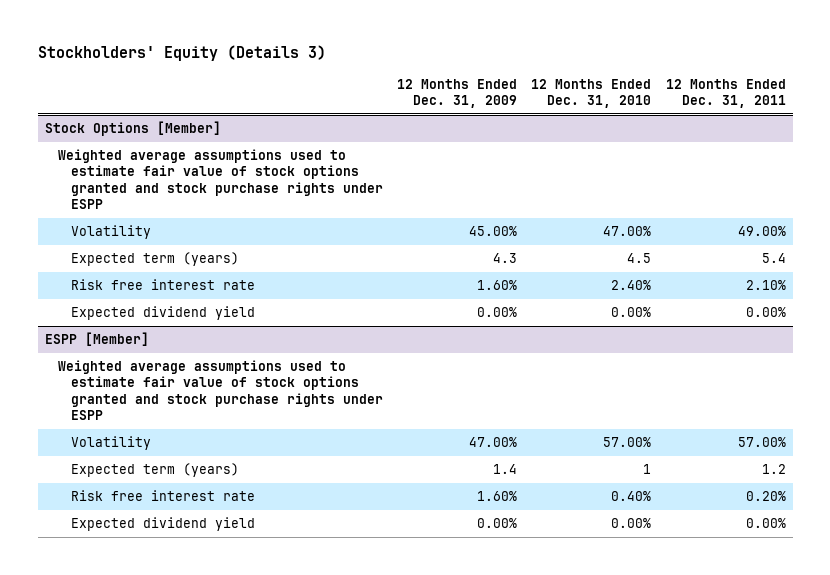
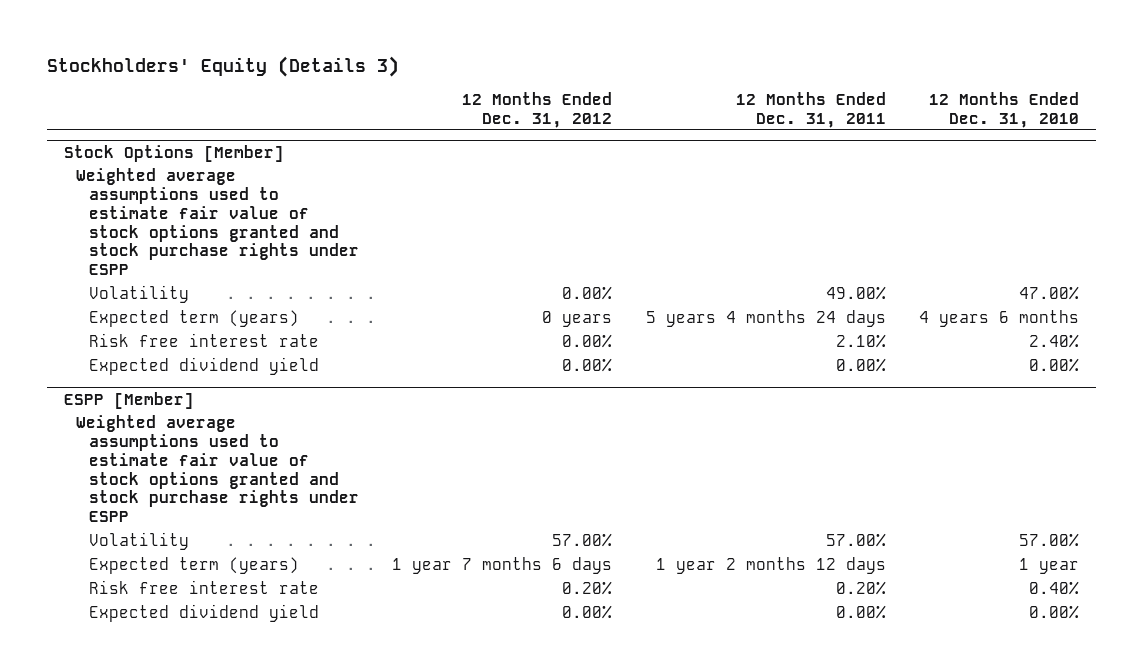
[396,78,517,108] 12 Months Ended Dec. 31, 2009 -> none
none -> [462,91,613,128] 12 Months Ended Dec. 31, 2012
[627,253,652,264] 4.5 -> [919,310,1080,328] 4 years 6 months
[761,253,786,264] 5.4 -> [645,310,886,328] 5 years 4 months 24 days
[643,464,652,475] 1 -> [1019,558,1080,575] 1 year
[761,464,786,475] 1.2 -> [655,557,886,575] 1 year 2 months 12 days

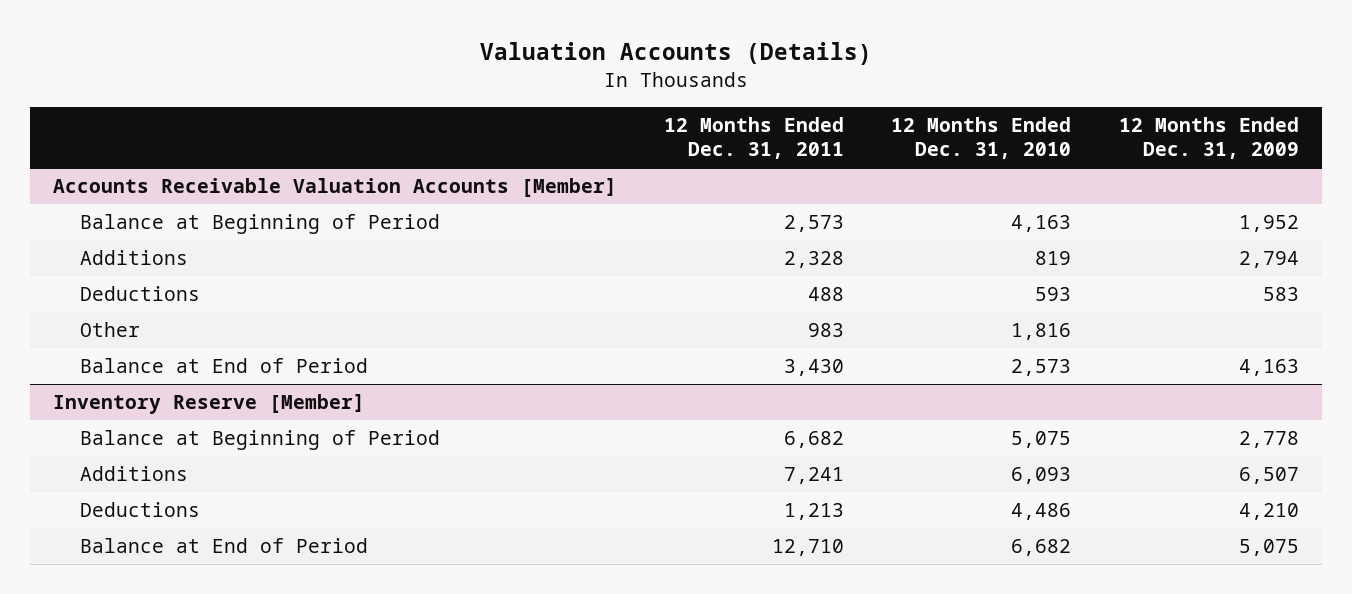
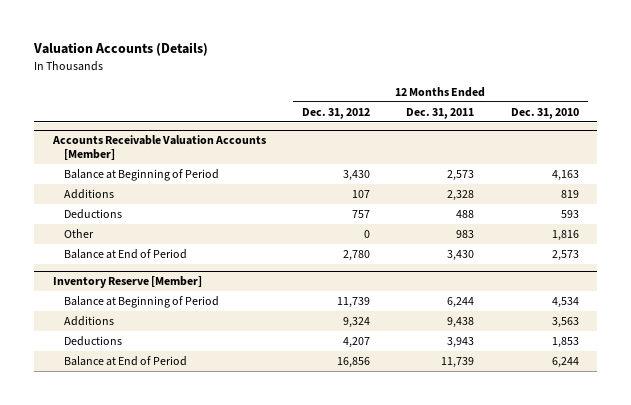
[1118,116,1299,160] 12 Months Ended Dec. 31, 2009 -> none
none -> [301,107,370,119] Dec. 31, 2012
[784,431,845,449] 6,682 -> [447,297,475,309] 6,244
[1011,431,1072,449] 5,075 -> [551,297,579,309] 4,534
[784,467,845,485] 7,241 -> [447,317,475,329] 9,438
[1011,467,1072,485] 6,093 -> [551,317,579,329] 3,563
[784,503,845,521] 1,213 -> [447,337,475,349] 3,943
[1011,503,1072,521] 4,486 -> [551,337,579,349] 1,853
[772,539,845,557] 12,710 -> [441,357,475,369] 11,739
[1011,539,1072,557] 6,682 -> [551,357,579,369] 6,244

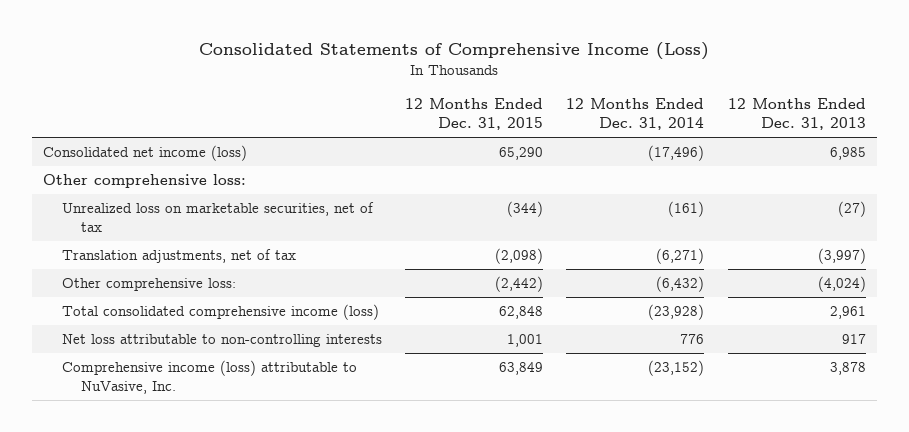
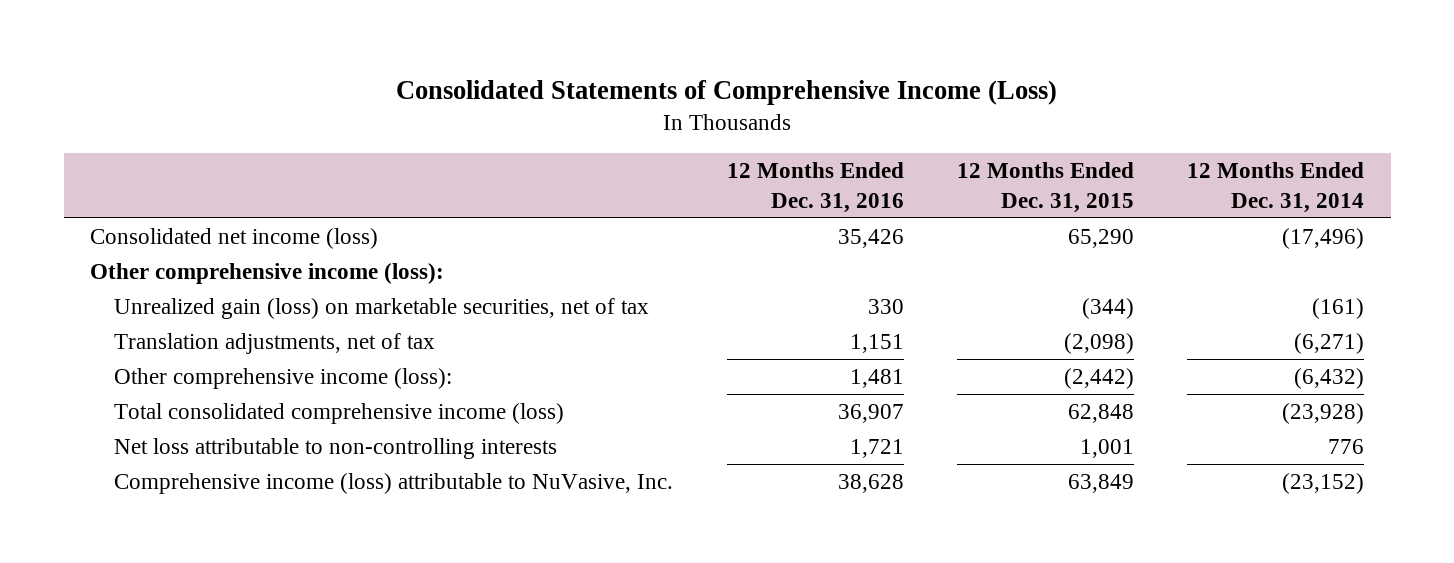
[727,98,866,131] 12 Months Ended Dec. 31, 2013 -> none
none -> [726,162,904,213] 12 Months Ended Dec. 31, 2016
[43,174,247,189] Other comprehensive loss: -> [90,263,445,285] Other comprehensive income (loss):
[62,202,375,233] Unrealized loss on marketable securities, net of tax -> [114,298,650,320] Unrealized gain (loss) on marketable securities, net of tax
[62,278,237,292] Other comprehensive loss: -> [114,368,453,390] Other comprehensive income (loss):

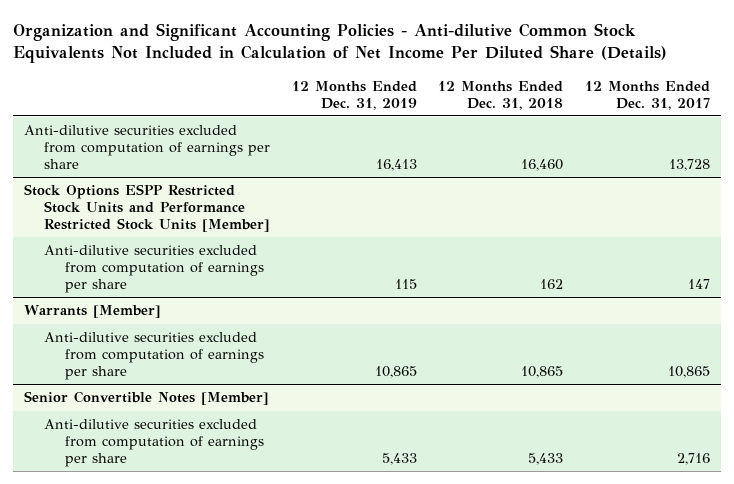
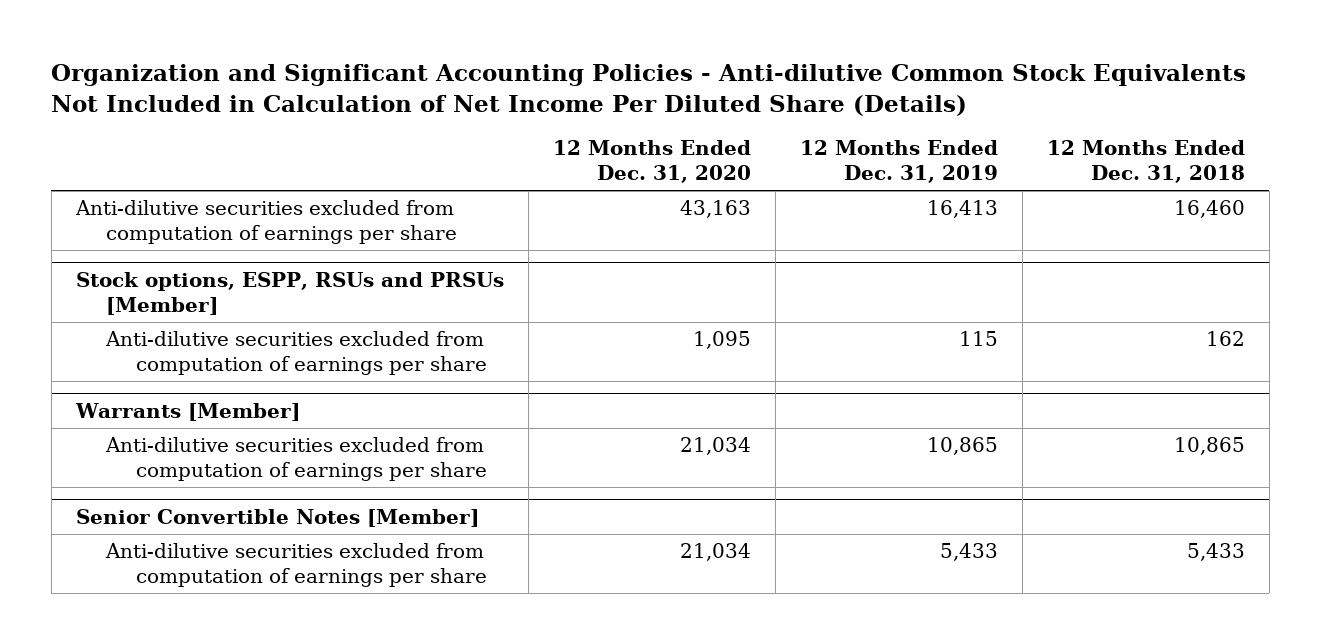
[584,80,710,110] 12 Months Ended Dec. 31, 2017 -> none
none -> [552,140,751,184] 12 Months Ended Dec. 31, 2020
[23,184,271,232] Stock Options ESPP Restricted Stock Units and Performance Restricted Stock Units [Member] -> [75,271,504,315] Stock options, ESPP, RSUs and PRSUs [Member]

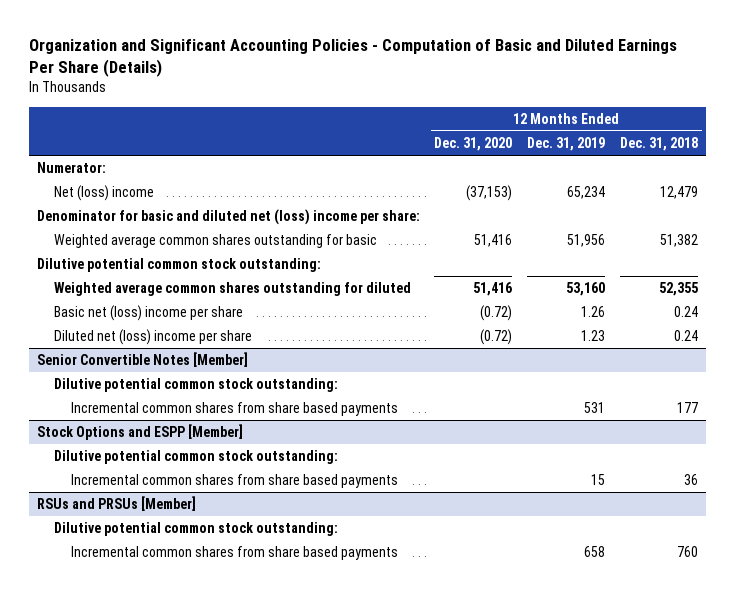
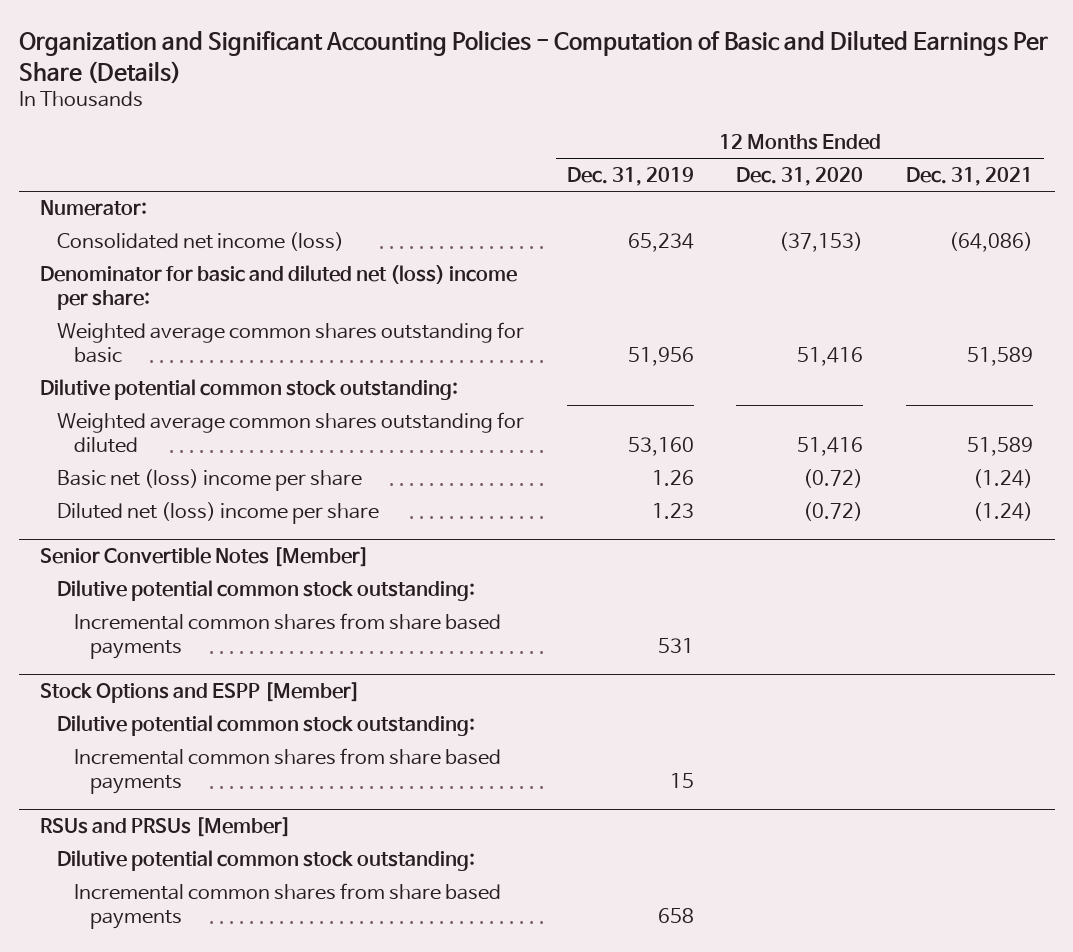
[620,137,699,152] Dec. 31, 2018 -> none
none -> [906,167,1034,187] Dec. 31, 2021
[53,185,154,202] Net (loss) income -> [56,232,344,252] Consolidated net income (loss)

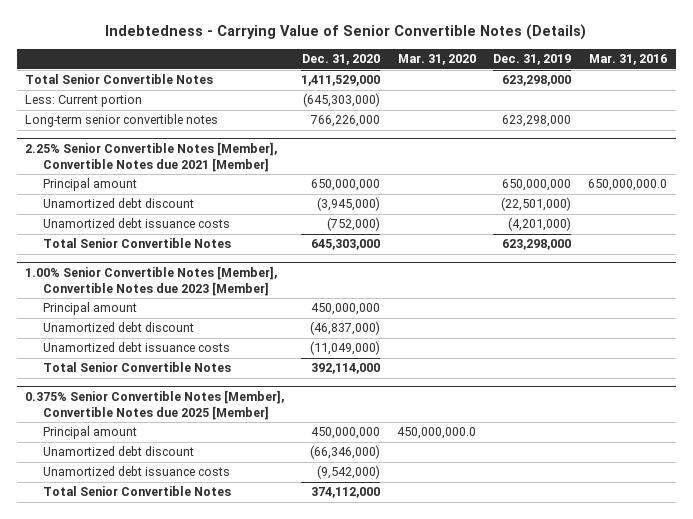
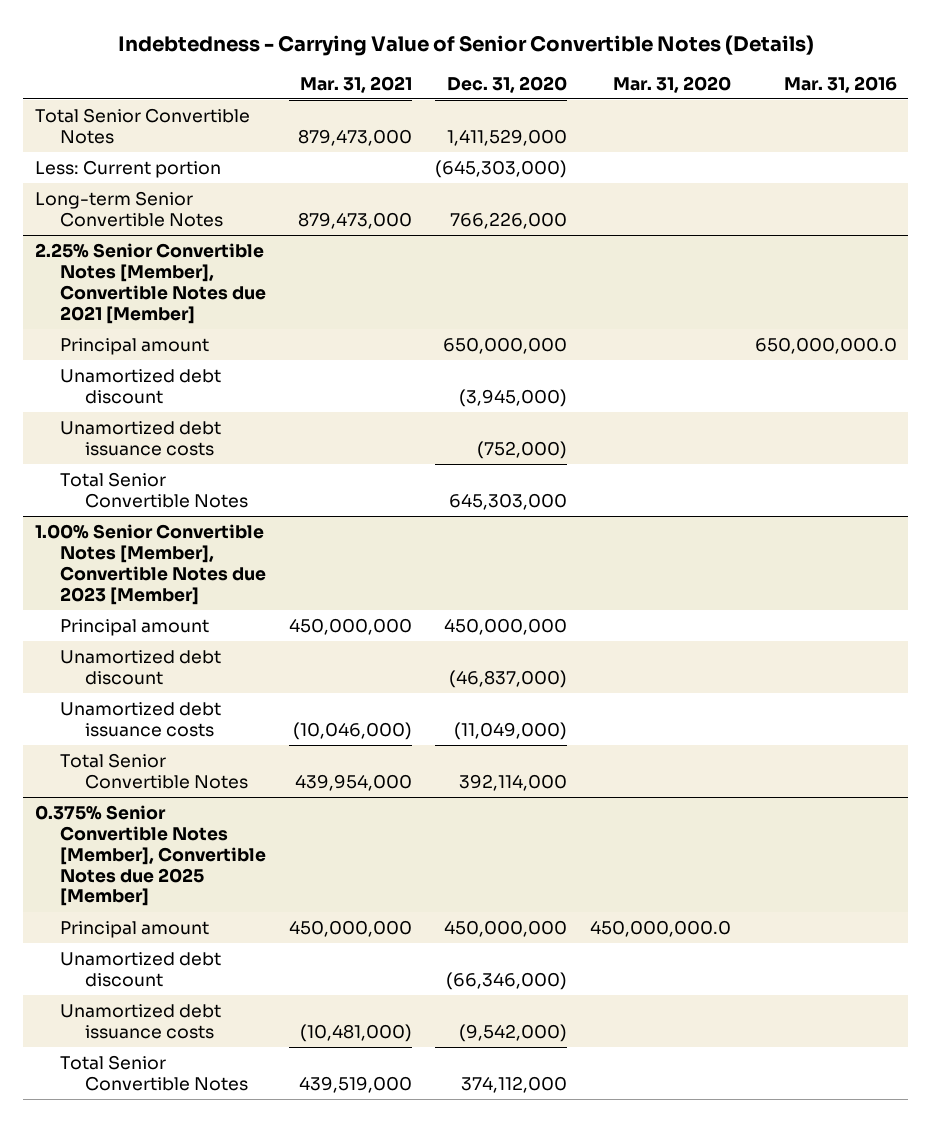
[493,54,572,66] Dec. 31, 2019 -> none
none -> [300,75,413,93] Mar. 31, 2021
[25,114,219,128] Long-term senior convertible notes -> [35,190,223,227] Long-term Senior Convertible Notes

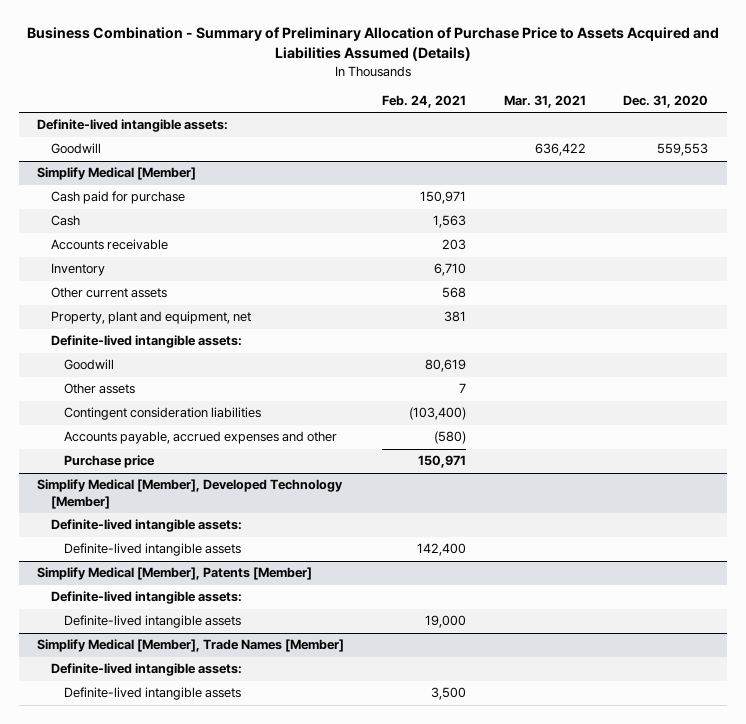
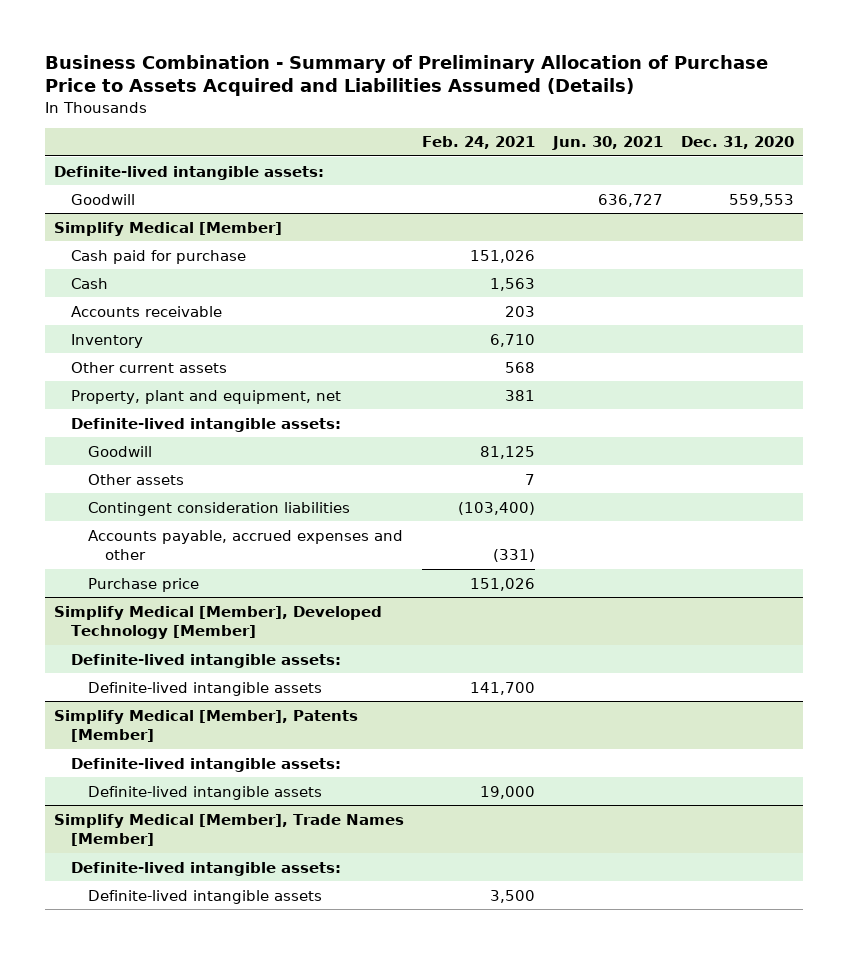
[503,94,586,108] Mar. 31, 2021 -> none
none -> [552,136,664,151] Jun. 30, 2021
[420,191,467,205] 150,971 -> [470,249,536,263] 151,026
[425,359,467,373] 80,619 -> [480,445,536,459] 81,125
[434,431,467,445] (580) -> [493,549,536,563] (331)
[418,455,467,469] 150,971 -> [470,577,536,591] 151,026
[417,543,467,557] 142,400 -> [470,681,536,695] 141,700

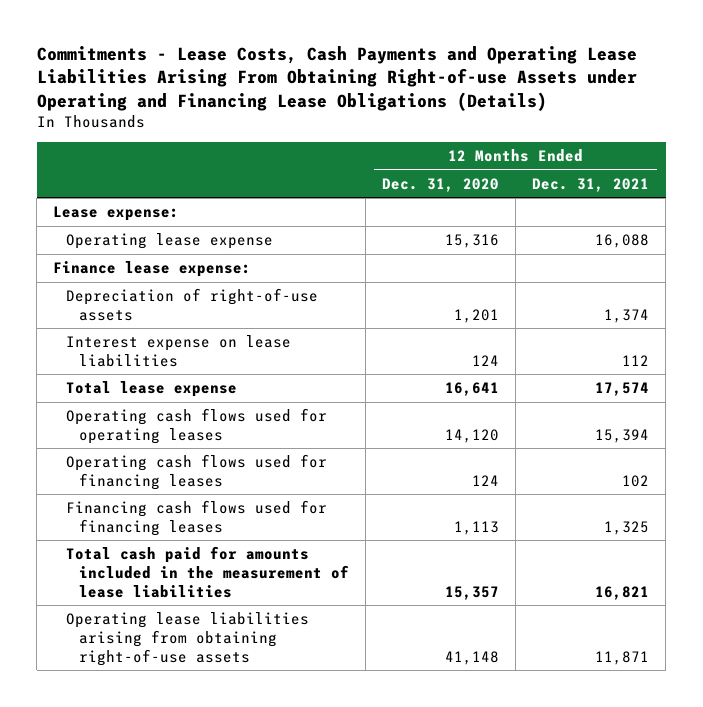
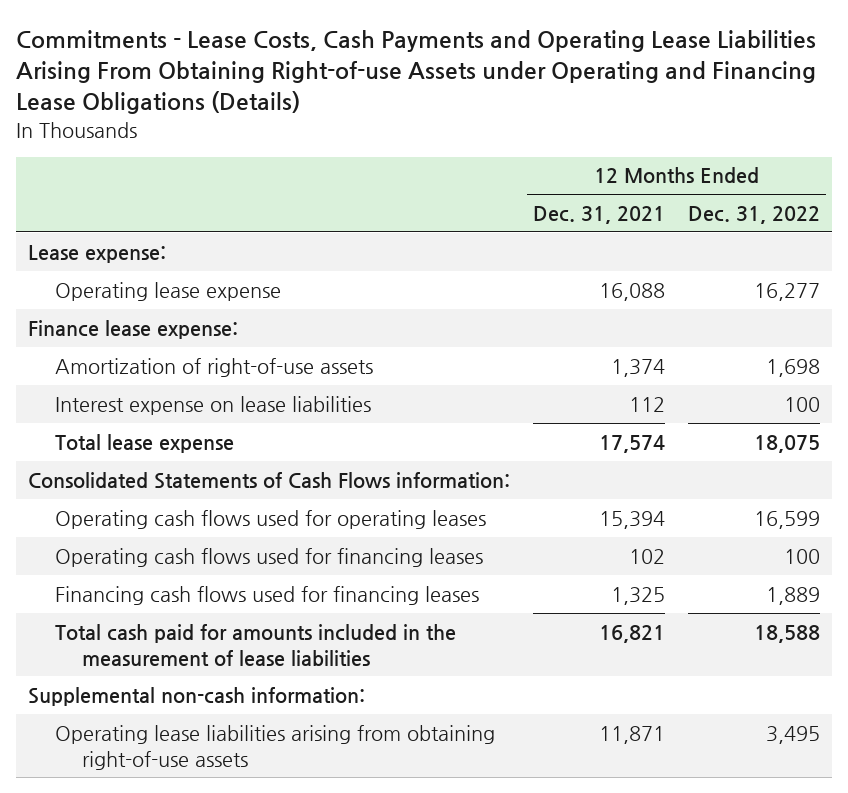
[382,177,500,192] Dec. 31, 2020 -> none
none -> [688,205,821,224] Dec. 31, 2022
[66,288,319,321] Depreciation of right-of-use assets -> [54,357,373,377] Amortization of right-of-use assets
none -> [27,471,510,489] Consolidated Statements of Cash Flows information:
none -> [27,686,365,706] Supplemental non-cash information:

